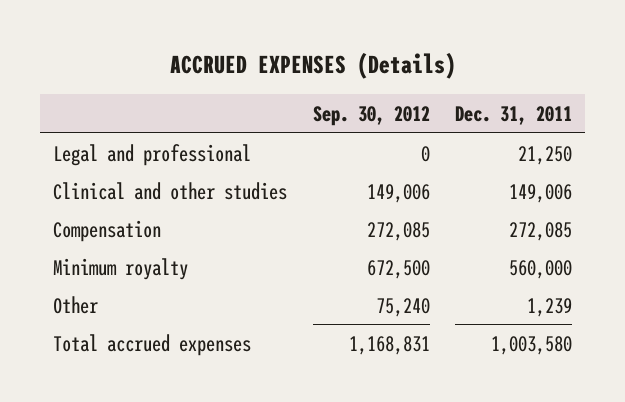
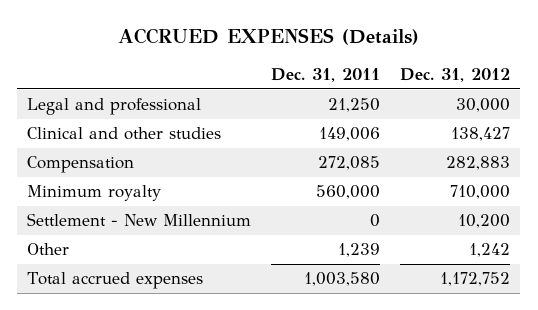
[312,105,430,126] Sep. 30, 2012 -> none
none -> [400,68,511,83] Dec. 31, 2012
none -> [27,213,252,227] Settlement - New Millennium

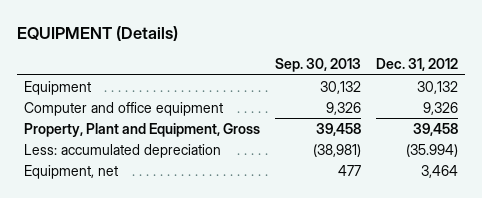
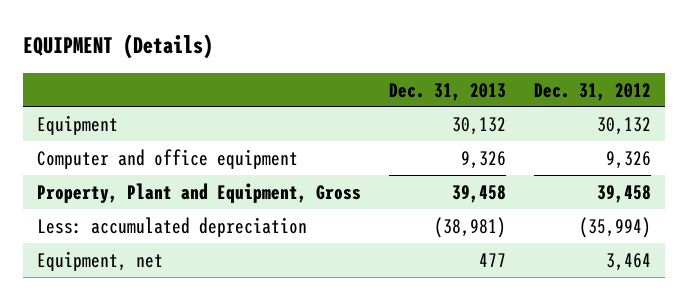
[275,58,362,73] Sep. 30, 2013 -> none
none -> [388,82,506,101] Dec. 31, 2013
[405,143,458,157] (35.994) -> [578,216,651,238] (35,994)

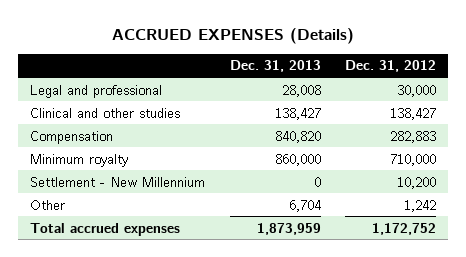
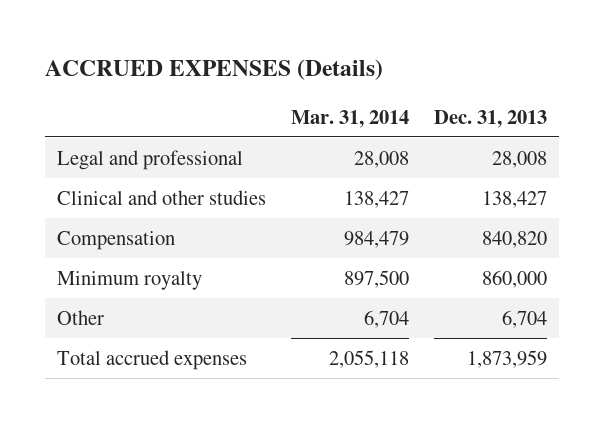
[344,60,436,73] Dec. 31, 2012 -> none
none -> [290,109,409,128] Mar. 31, 2014
[30,176,206,187] Settlement - New Millennium -> none

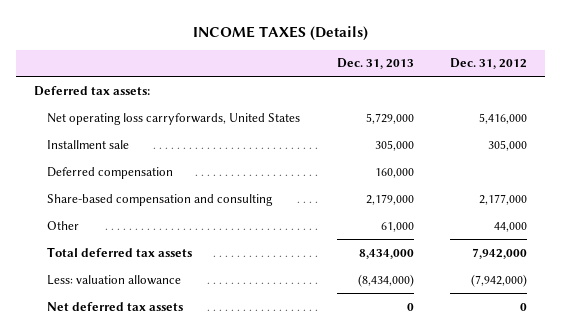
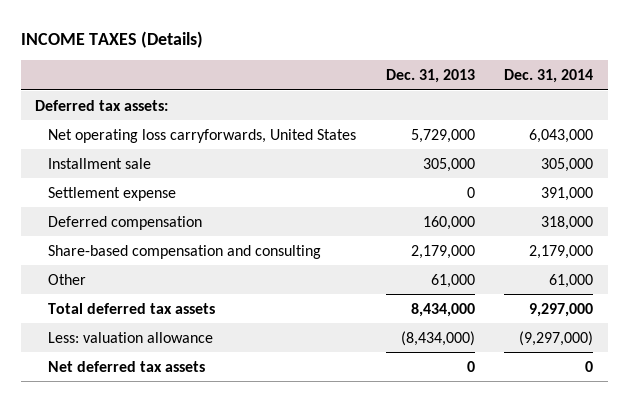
[450,58,528,70] Dec. 31, 2012 -> none
none -> [504,69,594,84] Dec. 31, 2014
none -> [48,186,177,201] Settlement expense

